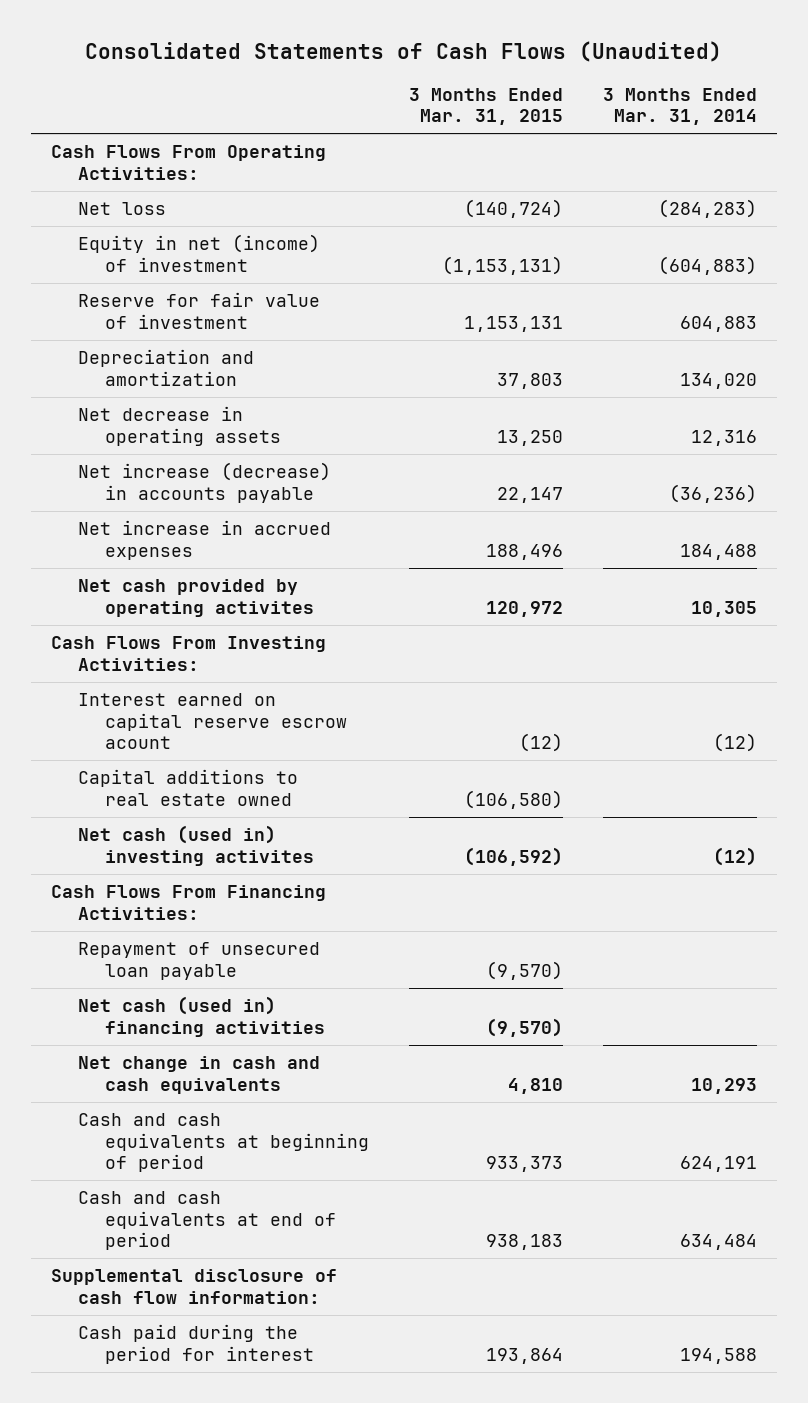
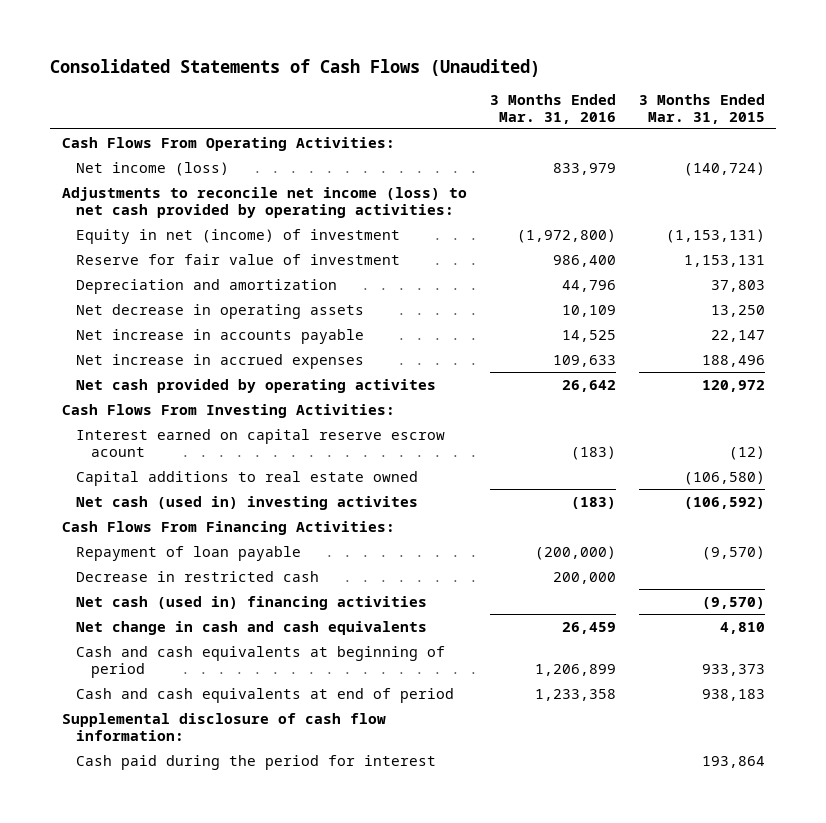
[602,87,757,126] 3 Months Ended Mar. 31, 2014 -> none
none -> [489,93,616,124] 3 Months Ended Mar. 31, 2016
[77,202,166,216] Net loss -> [76,161,230,176] Net income (loss)
none -> [61,186,467,218] Adjustments to reconcile net income (loss) to net cash provided by operating activities:
[77,462,331,503] Net increase (decrease) in accounts payable -> [76,328,365,344] Net increase in accounts payable
[77,942,320,980] Repayment of unsecured loan payable -> [76,545,302,561] Repayment of loan payable
none -> [76,570,320,582] Decrease in restricted cash

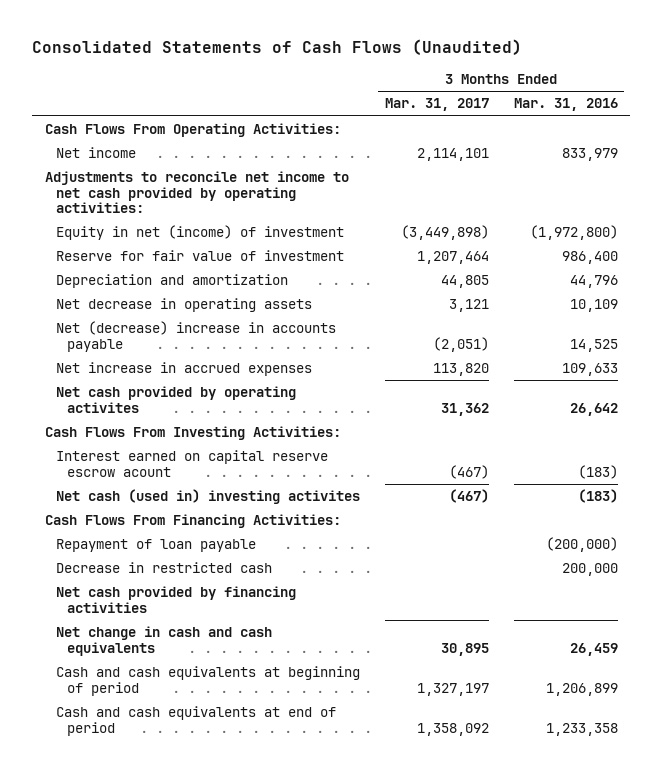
[638,93,765,124] 3 Months Ended Mar. 31, 2015 -> none
none -> [384,98,489,112] Mar. 31, 2017
[76,161,230,176] Net income (loss) -> [55,147,136,159] Net income
[61,186,467,218] Adjustments to reconcile net income (loss) to net cash provided by operating activities: -> [44,171,349,213] Adjustments to reconcile net income to net cash provided by operating activities:
[76,328,365,344] Net increase in accounts payable -> [55,321,336,352] Net (decrease) increase in accounts payable
[76,470,419,486] Capital additions to real estate owned -> none
[76,595,428,610] Net cash (used in) financing activities -> [55,586,296,613] Net cash provided by financing activities
[61,712,386,741] Supplemental disclosure of cash flow information: -> none
[76,754,437,770] Cash paid during the period for interest -> none

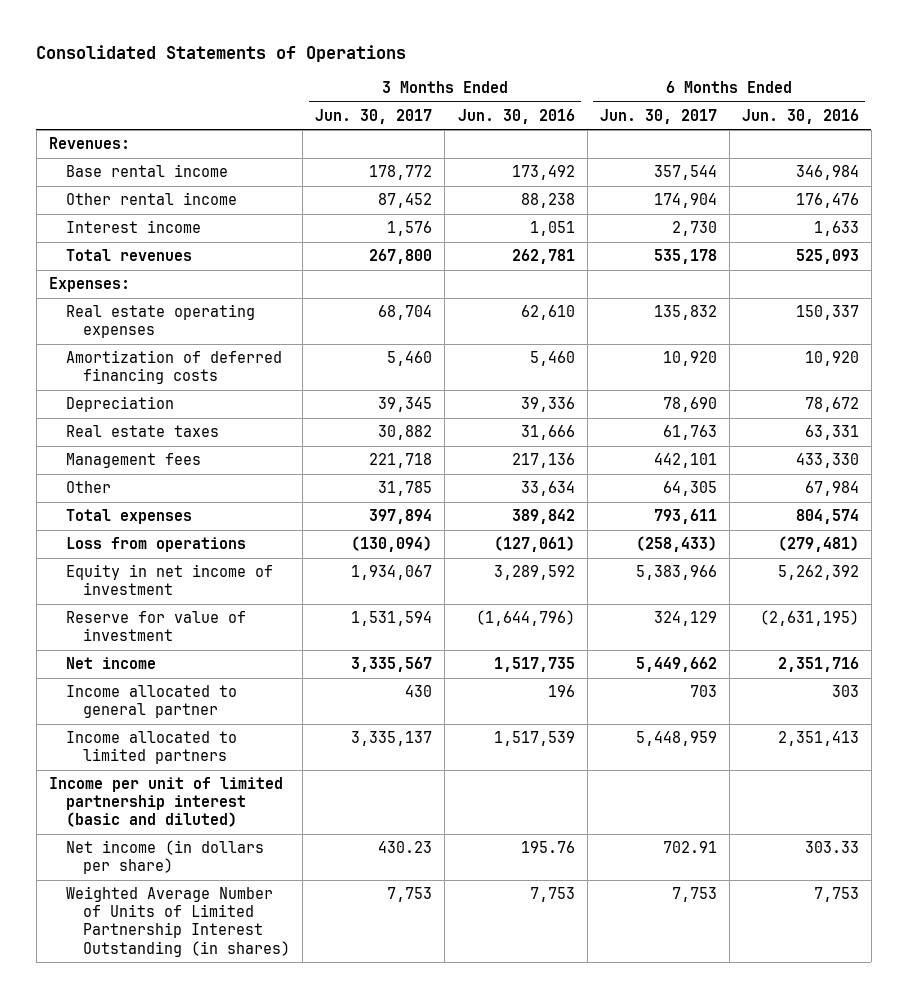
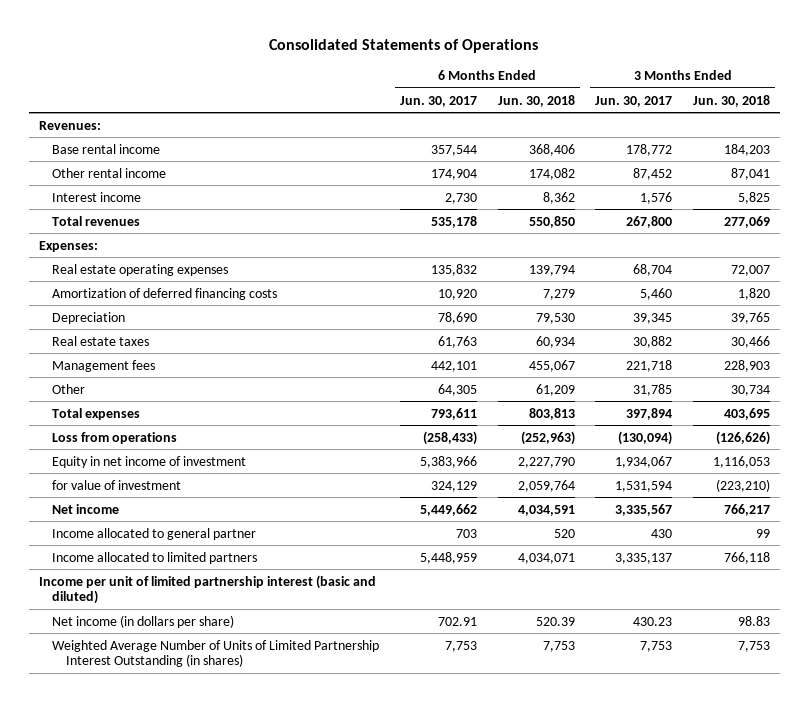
[457,108,575,124] Jun. 30, 2016 -> none
[741,108,859,124] Jun. 30, 2016 -> none
none -> [497,94,575,107] Jun. 30, 2018
none -> [692,94,770,107] Jun. 30, 2018
[66,611,247,642] Reserve for value of investment -> [52,479,182,490] for value of investment

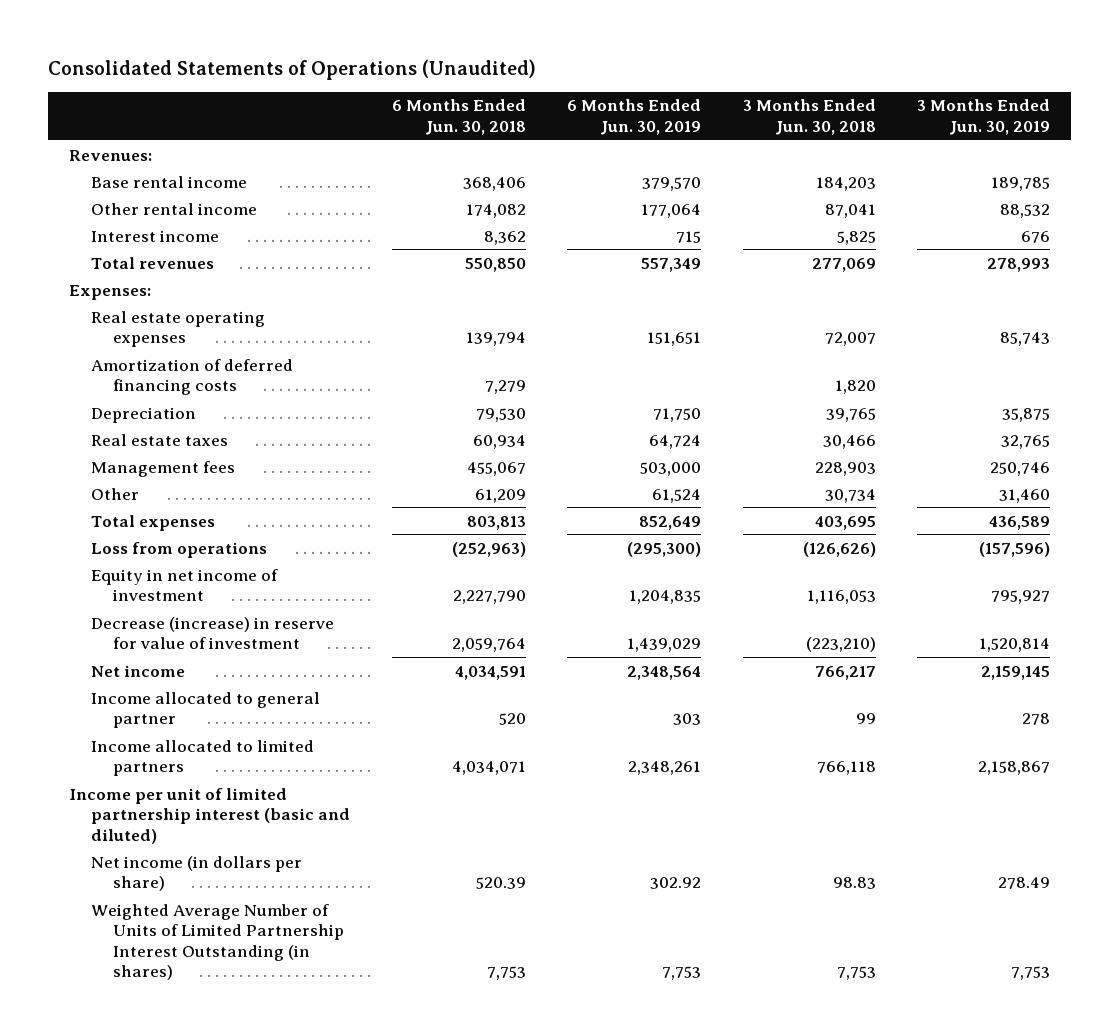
[269,38,539,53] Consolidated Statements of Operations -> [48,58,537,80] Consolidated Statements of Operations (Unaudited)
[400,95,478,107] Jun. 30, 2017 -> none
[595,95,673,107] Jun. 30, 2017 -> none
none -> [567,99,702,135] 6 Months Ended Jun. 30, 2019
none -> [917,99,1051,135] 3 Months Ended Jun. 30, 2019
[52,479,182,490] for value of investment -> [91,616,335,650] Decrease (increase) in reserve for value of investment

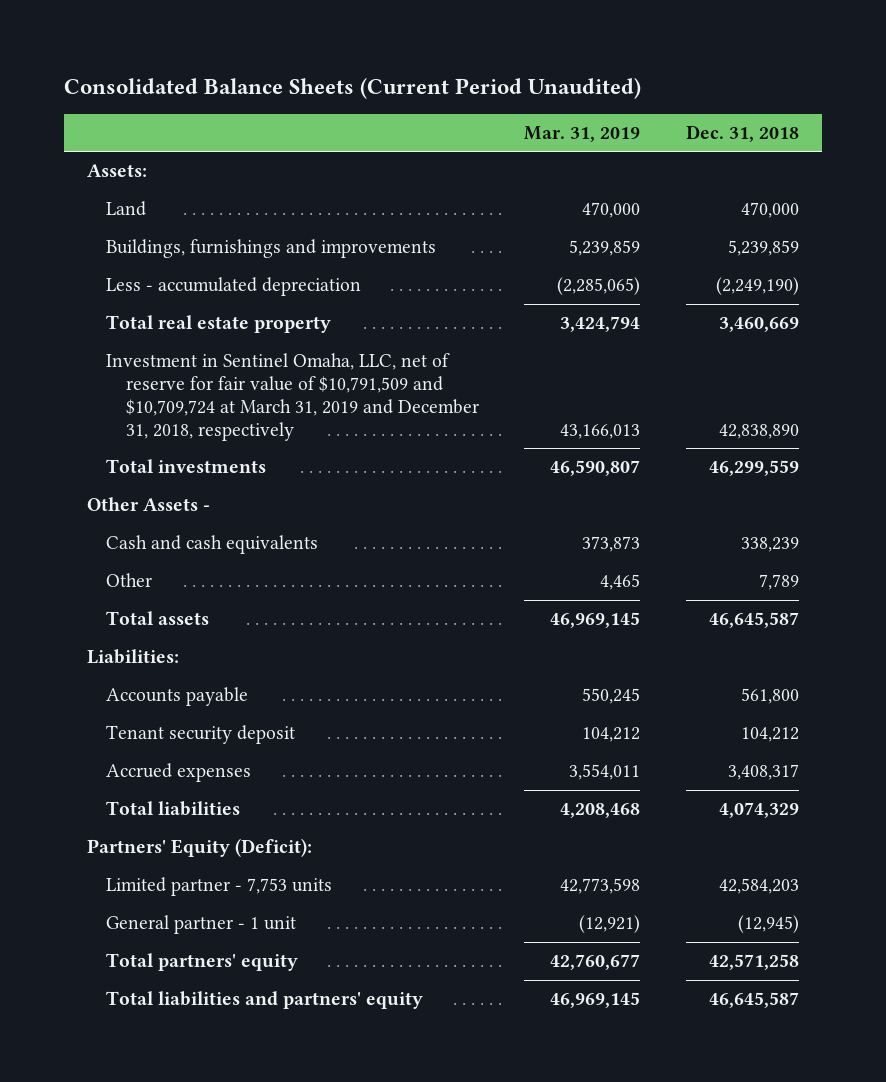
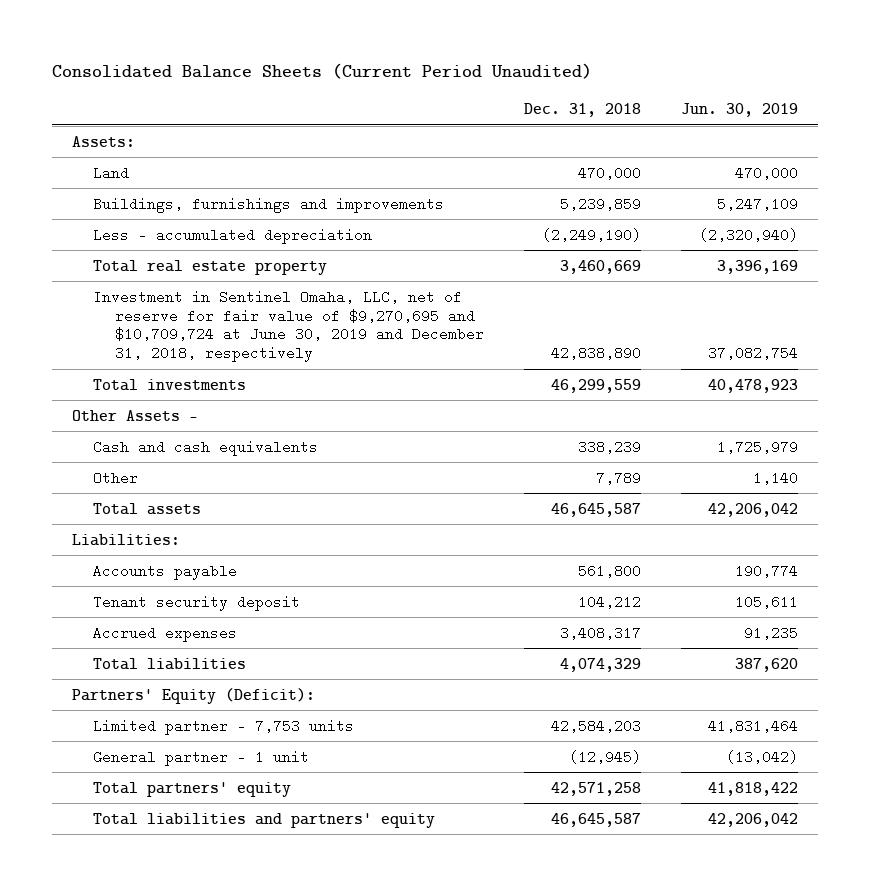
[524,125,641,142] Mar. 31, 2019 -> none
none -> [680,103,798,118] Jun. 30, 2019
[106,353,479,441] Investment in Sentinel Omaha, LLC, net of reserve for fair value of $10,791,509 and $10,709,724 at March 31, 2019 and December 31, 2018, respectively -> [93,289,484,363] Investment in Sentinel Omaha, LLC, net of reserve for fair value of $9,270,695 and $10,709,724 at June 30, 2019 and December 31, 2018, respectively

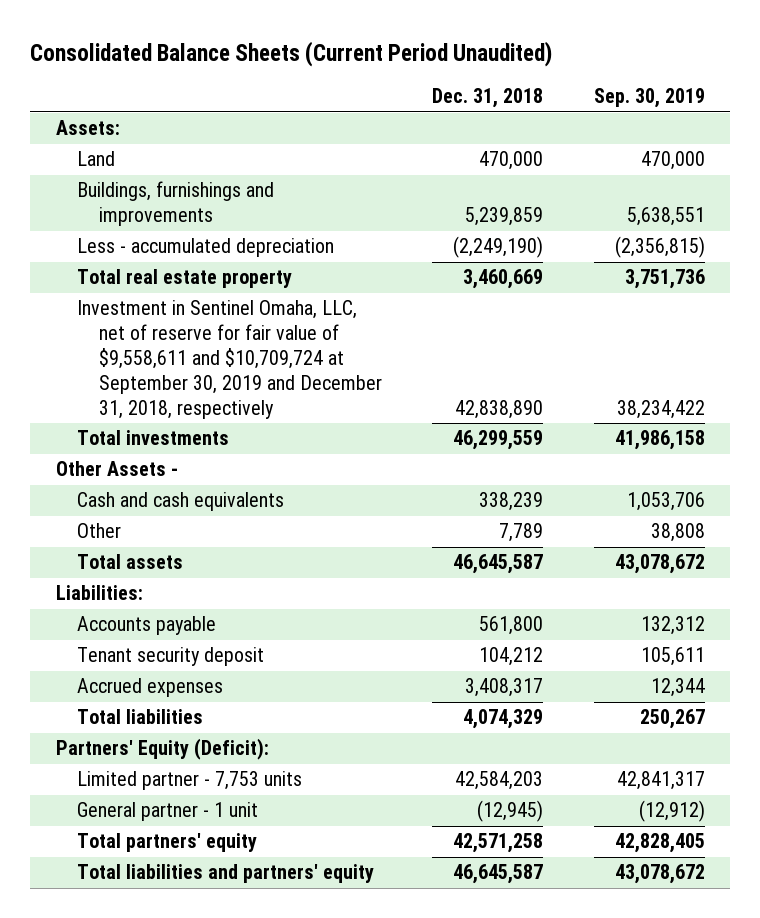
[680,103,798,118] Jun. 30, 2019 -> none
none -> [593,88,705,109] Sep. 30, 2019
[93,289,484,363] Investment in Sentinel Omaha, LLC, net of reserve for fair value of $9,270,695 and $10,709,724 at June 30, 2019 and December 31, 2018, respectively -> [77,300,382,419] Investment in Sentinel Omaha, LLC, net of reserve for fair value of $9,558,611 and $10,709,724 at September 30, 2019 and December 31, 2018, respectively

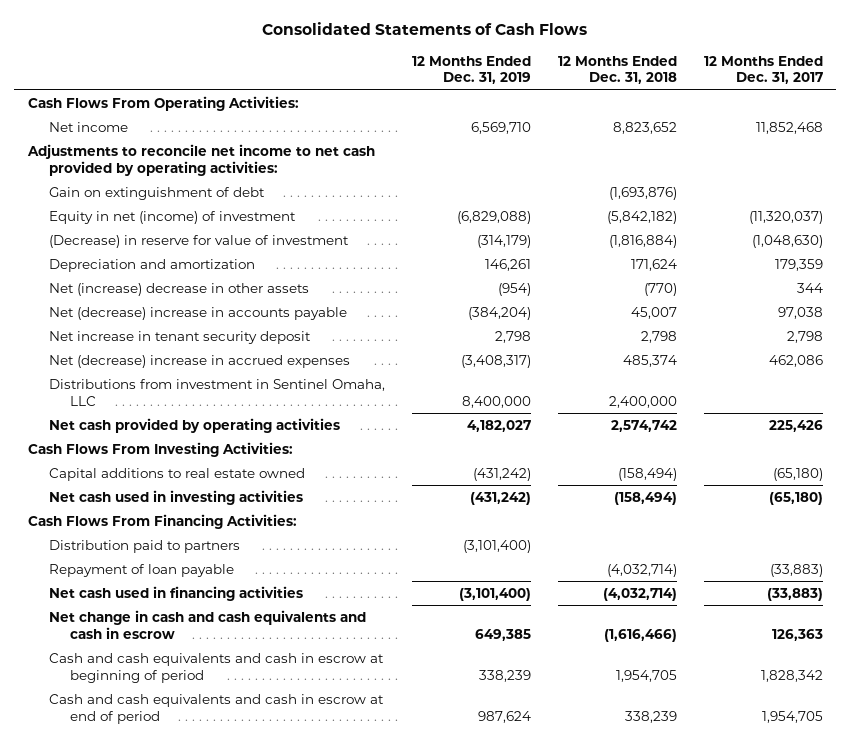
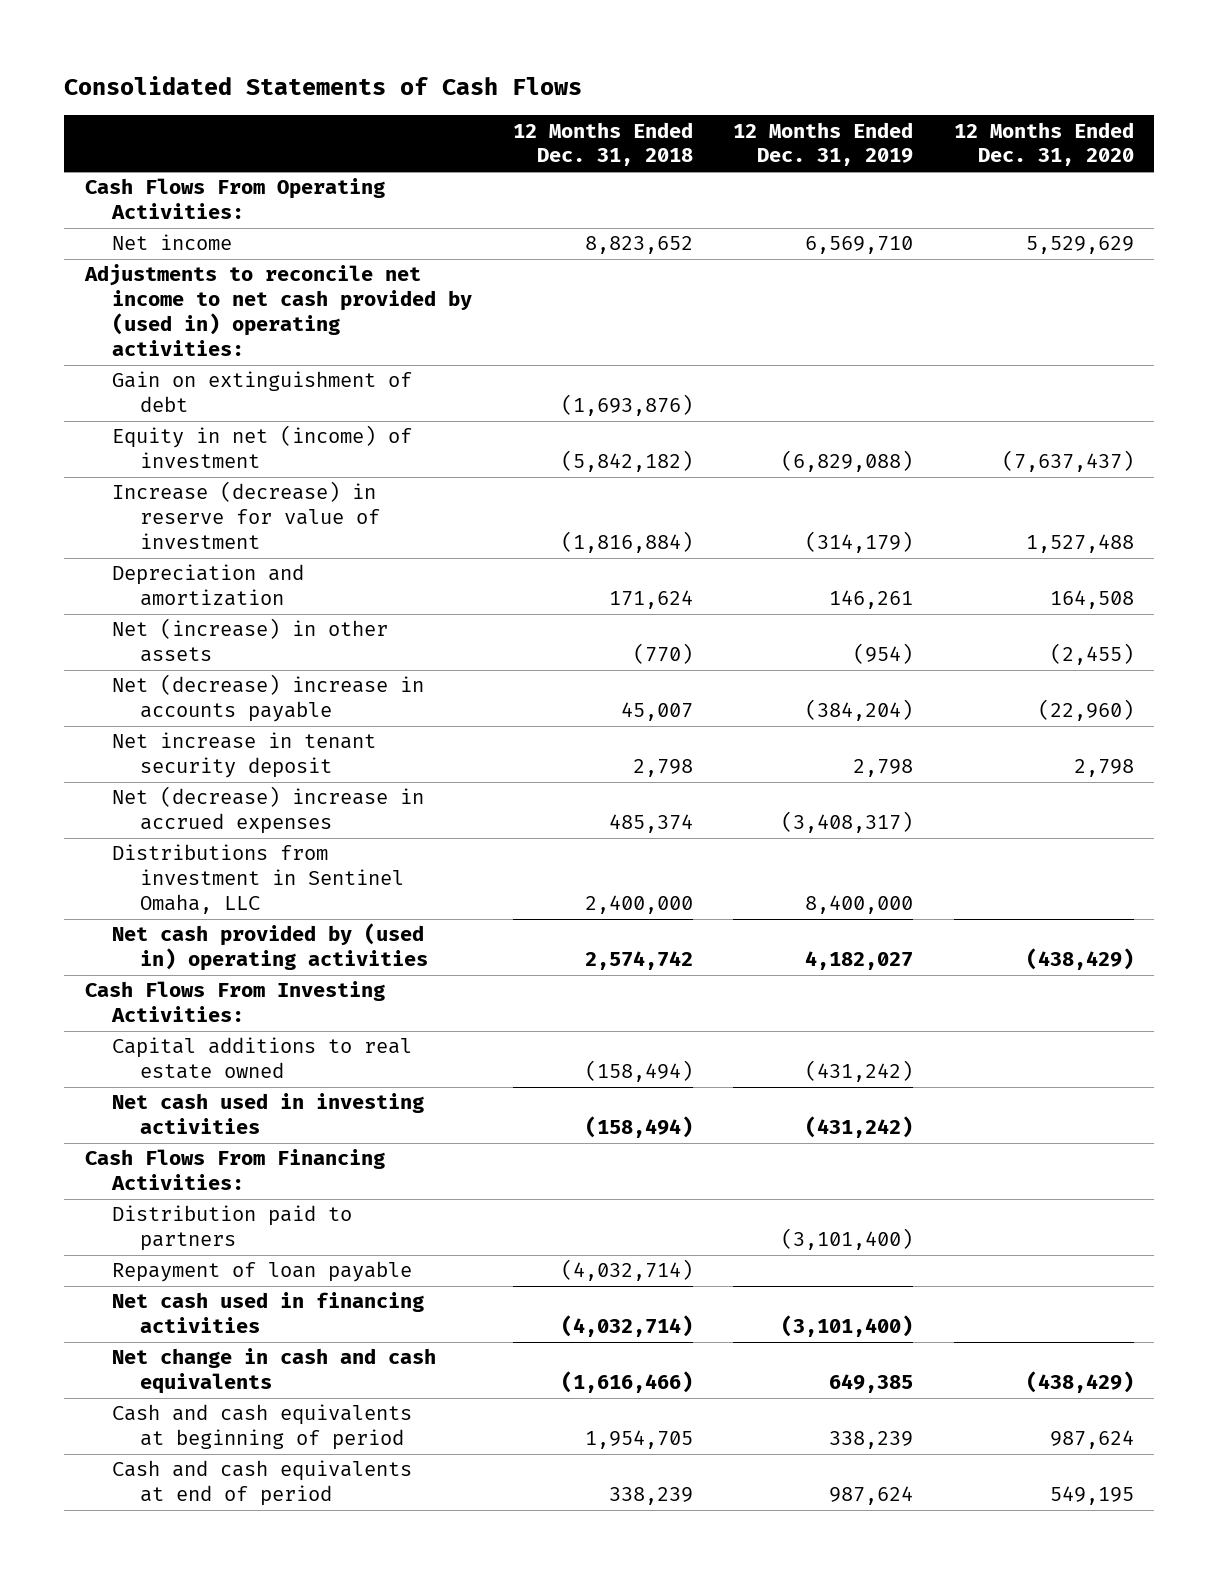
[703,55,823,85] 12 Months Ended Dec. 31, 2017 -> none
none -> [953,121,1134,167] 12 Months Ended Dec. 31, 2020
[26,143,375,176] Adjustments to reconcile net income to net cash provided by operating activities: -> [83,264,473,357] Adjustments to reconcile net income to net cash provided by (used in) operating activities:
[48,234,349,248] (Decrease) in reserve for value of investment -> [112,481,380,550] Increase (decrease) in reserve for value of investment
[48,282,309,296] Net (increase) decrease in other assets -> [112,618,389,663] Net (increase) in other assets
[48,417,340,433] Net cash provided by operating activities -> [112,923,428,972] Net cash provided by (used in) operating activities
[48,609,366,639] Net change in cash and cash equivalents and cash in escrow -> [112,1348,437,1395] Net change in cash and cash equivalents
[48,652,384,683] Cash and cash equivalents and cash in escrow at beginning of period -> [112,1404,413,1451] Cash and cash equivalents at beginning of period
[48,693,384,724] Cash and cash equivalents and cash in escrow at end of period -> [112,1460,413,1507] Cash and cash equivalents at end of period

